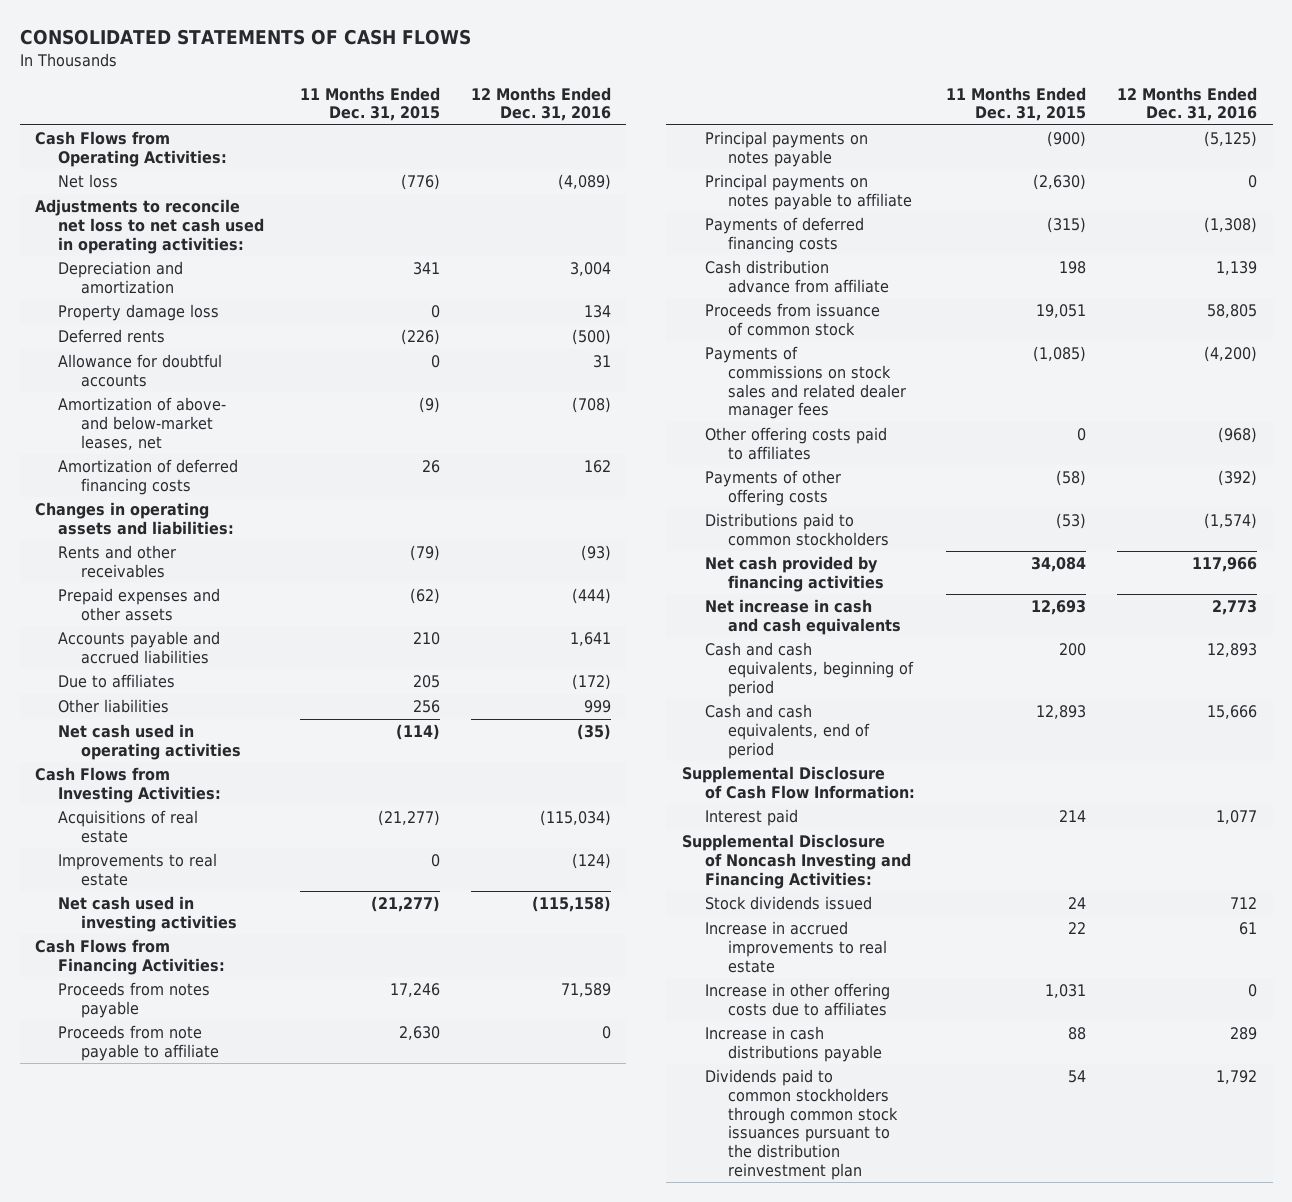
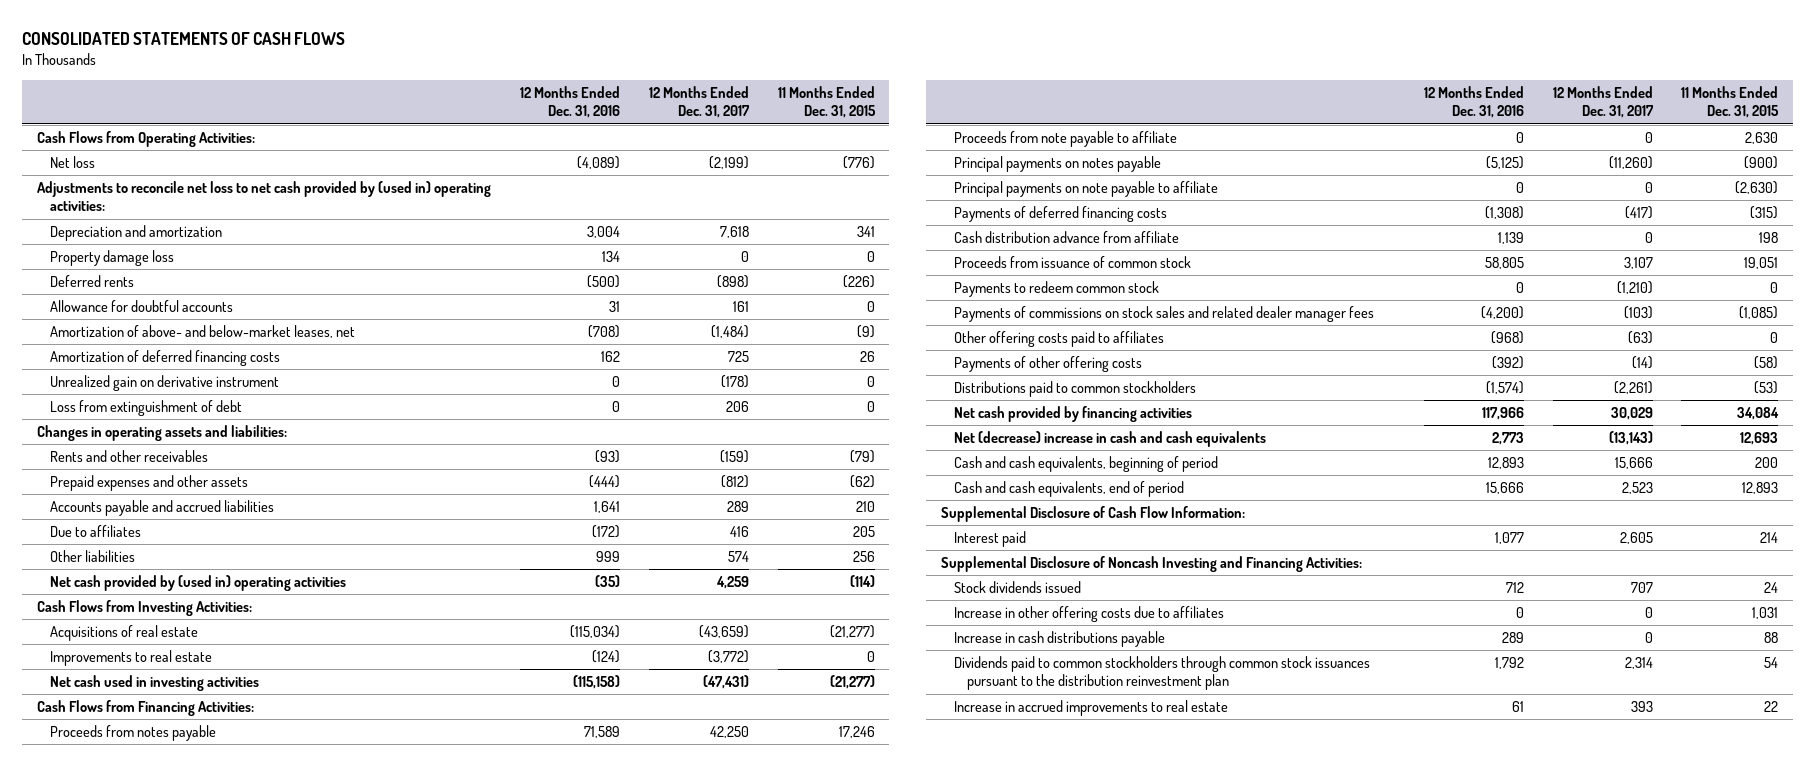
none -> [648,85,750,119] 12 Months Ended Dec. 31, 2017
[35,199,265,254] Adjustments to reconcile net loss to net cash used in operating activities: -> [36,181,491,212] Adjustments to reconcile net loss to net cash provided by (used in) operating activities:
none -> [50,375,280,392] Unrealized gain on derivative instrument
none -> [50,400,243,417] Loss from extinguishment of debt
[58,724,242,760] Net cash used in operating activities -> [50,575,347,592] Net cash provided by (used in) operating activities
[704,174,912,210] Principal payments on notes payable to affiliate -> [953,181,1218,198] Principal payments on note payable to affiliate
none -> [953,281,1159,298] Payments to redeem common stock
[704,599,901,635] Net increase in cash and cash equivalents -> [953,431,1266,448] Net (decrease) increase in cash and cash equivalents
[704,921,887,973] Increase in accrued improvements to real estate -> [953,700,1228,717] Increase in accrued improvements to real estate

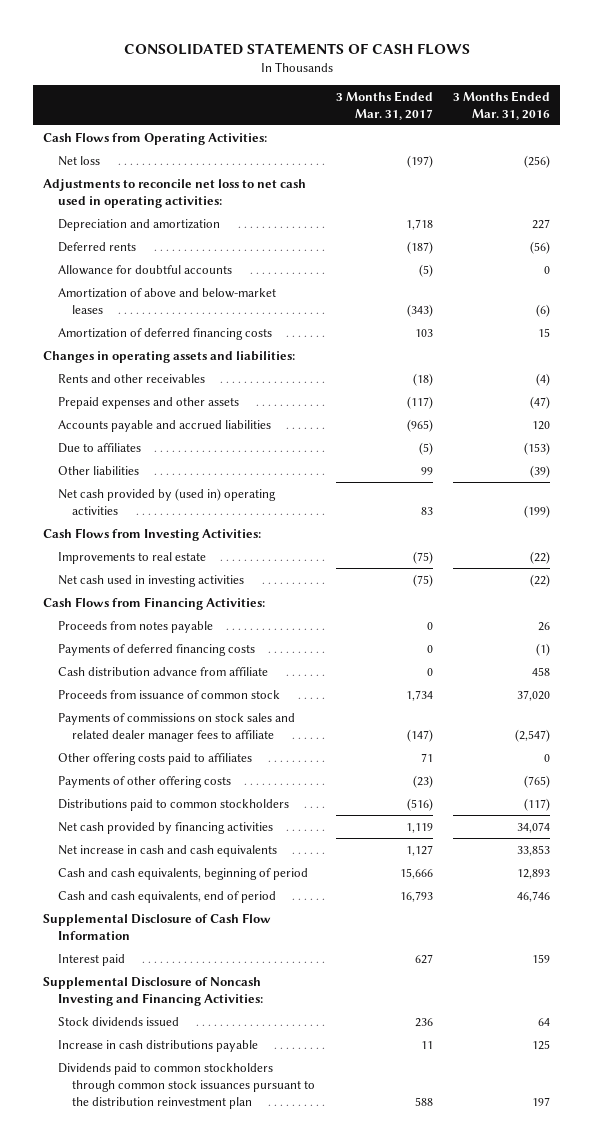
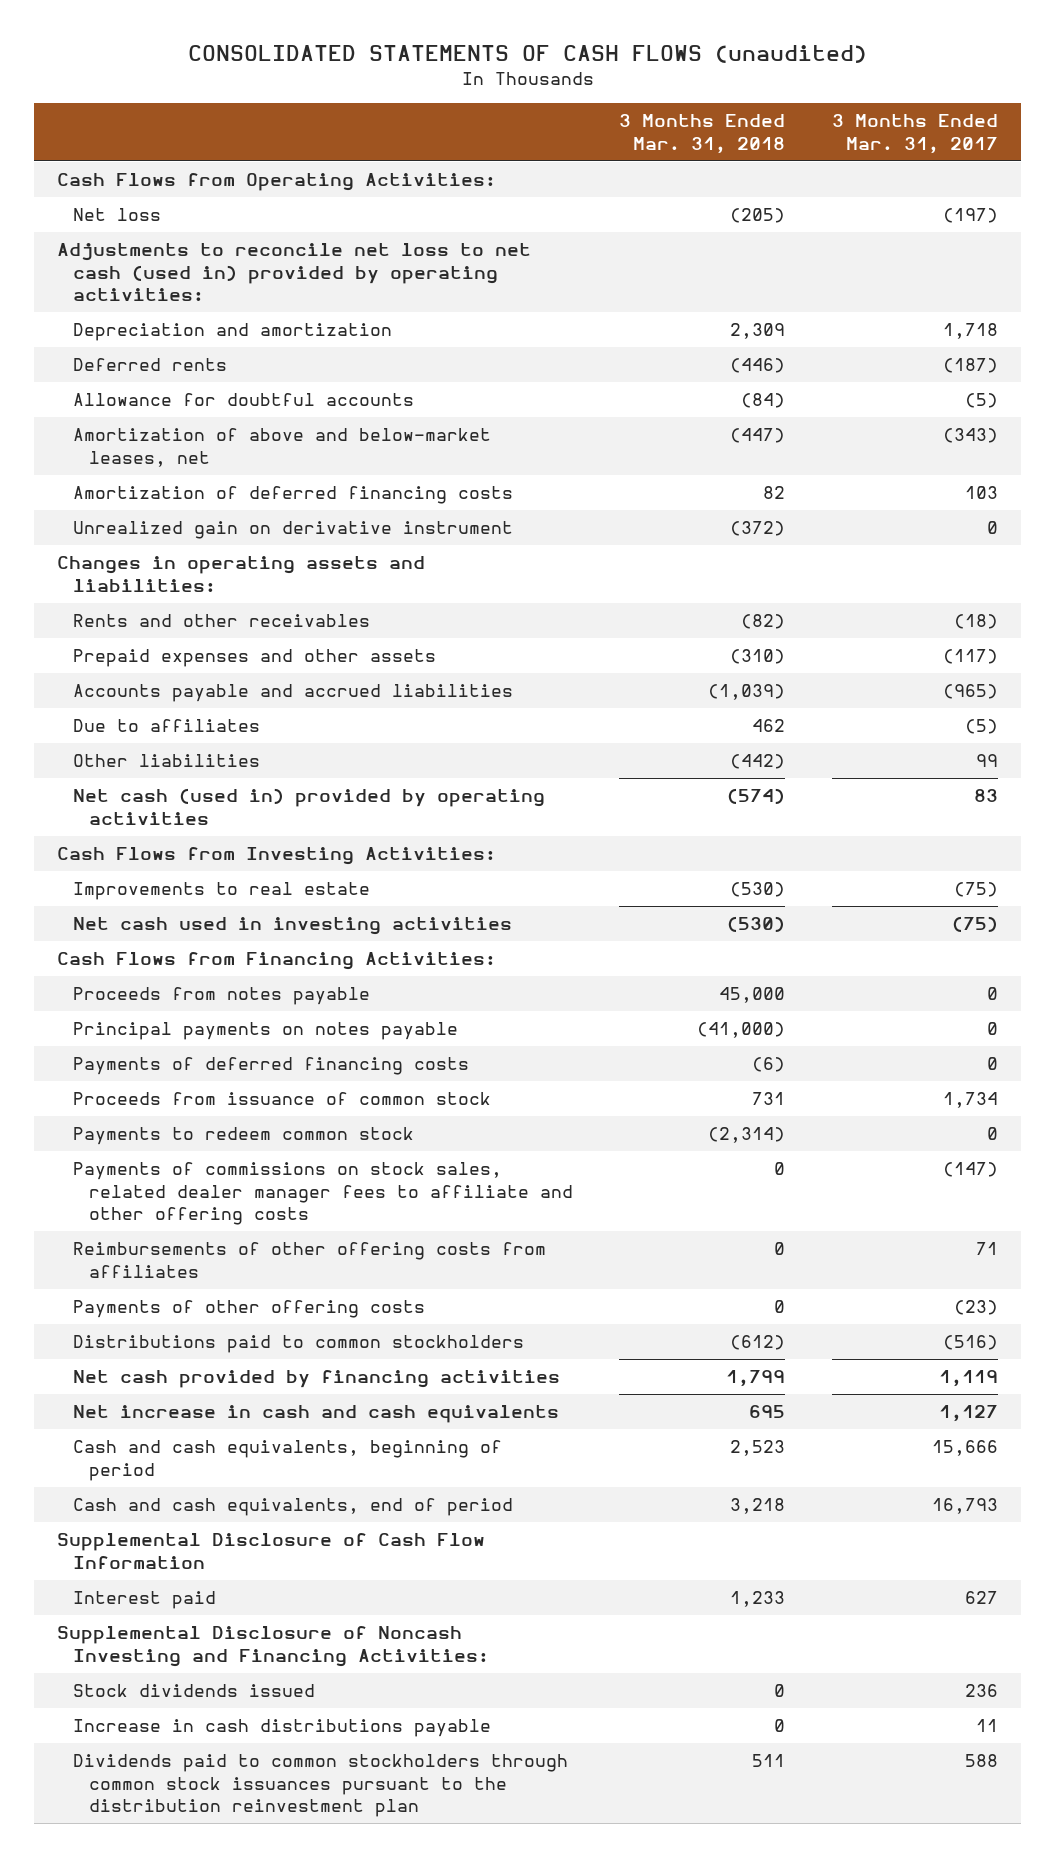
[123,42,470,55] CONSOLIDATED STATEMENTS OF CASH FLOWS -> [187,45,867,64] CONSOLIDATED STATEMENTS OF CASH FLOWS (unaudited)
[452,90,550,120] 3 Months Ended Mar. 31, 2016 -> none
none -> [619,114,786,154] 3 Months Ended Mar. 31, 2018
[43,178,307,208] Adjustments to reconcile net loss to net cash used in operating activities: -> [57,243,532,302] Adjustments to reconcile net loss to net cash (used in) provided by operating activities:
[57,287,276,314] Amortization of above and below-market leases -> [73,428,492,467] Amortization of above and below-market leases, net
none -> [73,521,514,540] Unrealized gain on derivative instrument
[57,487,276,515] Net cash provided by (used in) operating activities -> [73,788,546,825] Net cash (used in) provided by operating activities
none -> [73,1022,459,1041] Principal payments on notes payable
[57,666,268,676] Cash distribution advance from affiliate -> none
[57,752,252,765] Other offering costs paid to affiliates -> none
none -> [73,1127,415,1146] Payments to redeem common stock
[57,712,295,742] Payments of commissions on stock sales and related dealer manager fees to affiliate -> [73,1162,573,1226] Payments of commissions on stock sales, related dealer manager fees to affiliate and other offering costs
none -> [73,1242,547,1278] Reimbursements of other offering costs from affiliates

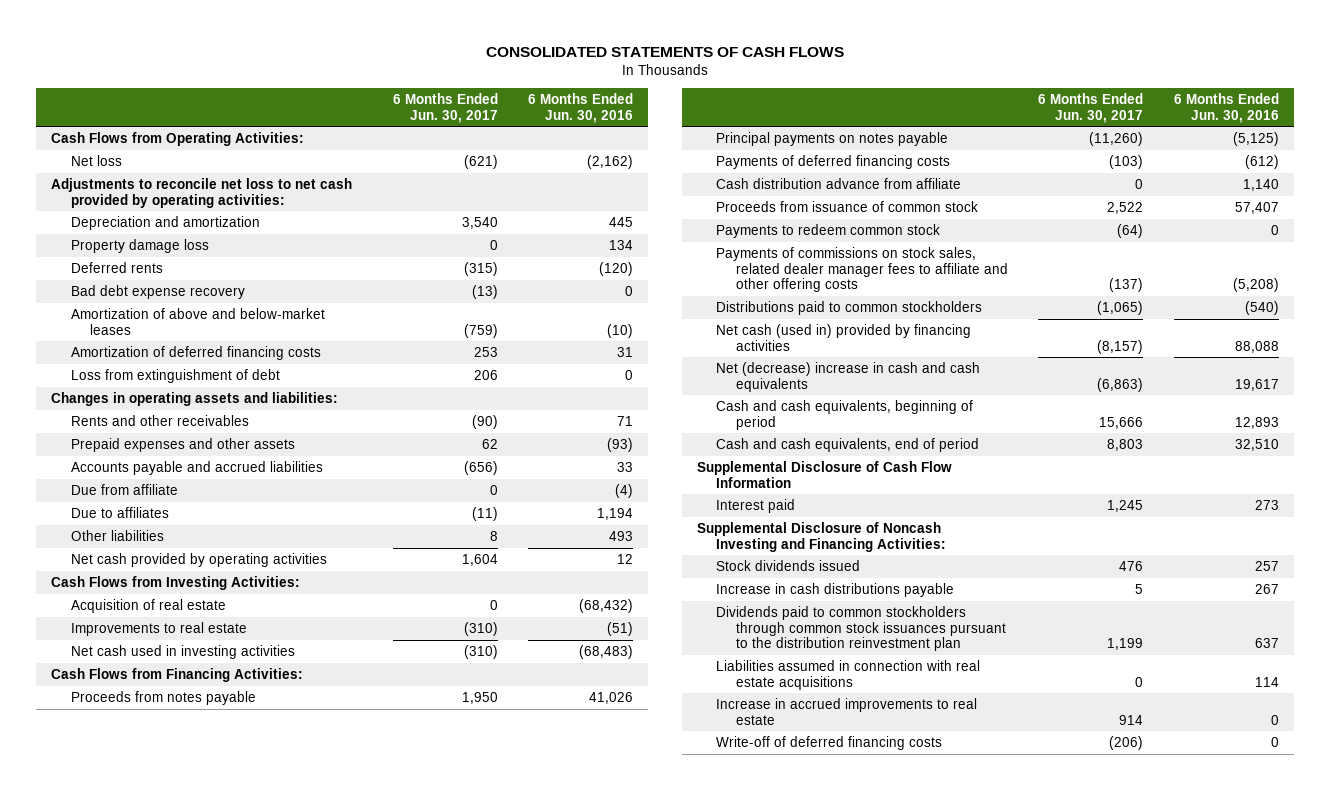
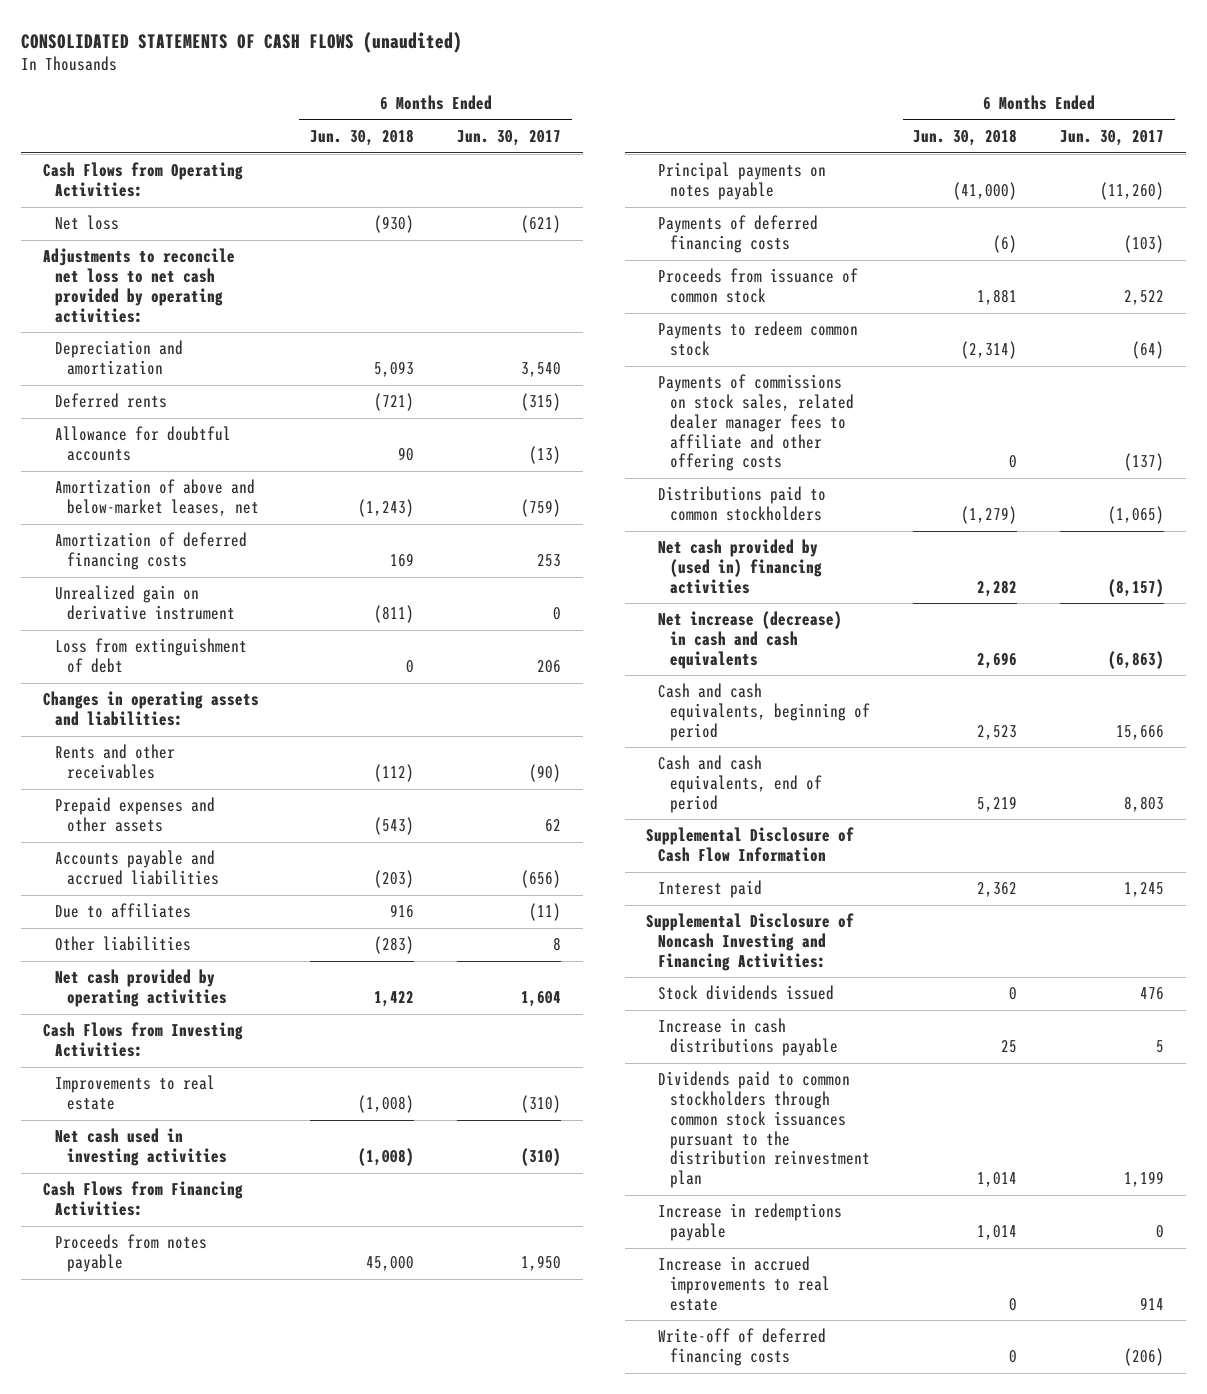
[485,46,844,57] CONSOLIDATED STATEMENTS OF CASH FLOWS -> [21,31,463,53] CONSOLIDATED STATEMENTS OF CASH FLOWS (unaudited)
[528,93,634,123] 6 Months Ended Jun. 30, 2016 -> none
none -> [310,129,415,147] Jun. 30, 2018
[70,238,209,253] Property damage loss -> none
[70,284,245,299] Bad debt expense recovery -> [55,426,232,462] Allowance for doubtful accounts
[70,307,325,335] Amortization of above and below-market leases -> [55,479,260,517] Amortization of above and below-market leases, net
none -> [55,585,236,621] Unrealized gain on derivative instrument
[70,483,178,495] Due from affiliate -> none
[70,598,226,613] Acquisition of real estate -> none
[716,177,962,189] Cash distribution advance from affiliate -> none
[716,323,972,351] Net cash (used in) provided by financing activities -> [658,539,823,594] Net cash provided by (used in) financing activities
[716,361,981,392] Net (decrease) increase in cash and cash equivalents -> [658,611,843,669] Net increase (decrease) in cash and cash equivalents
[716,659,981,690] Liabilities assumed in connection with real estate acquisitions -> none
none -> [658,1203,843,1242] Increase in redemptions payable

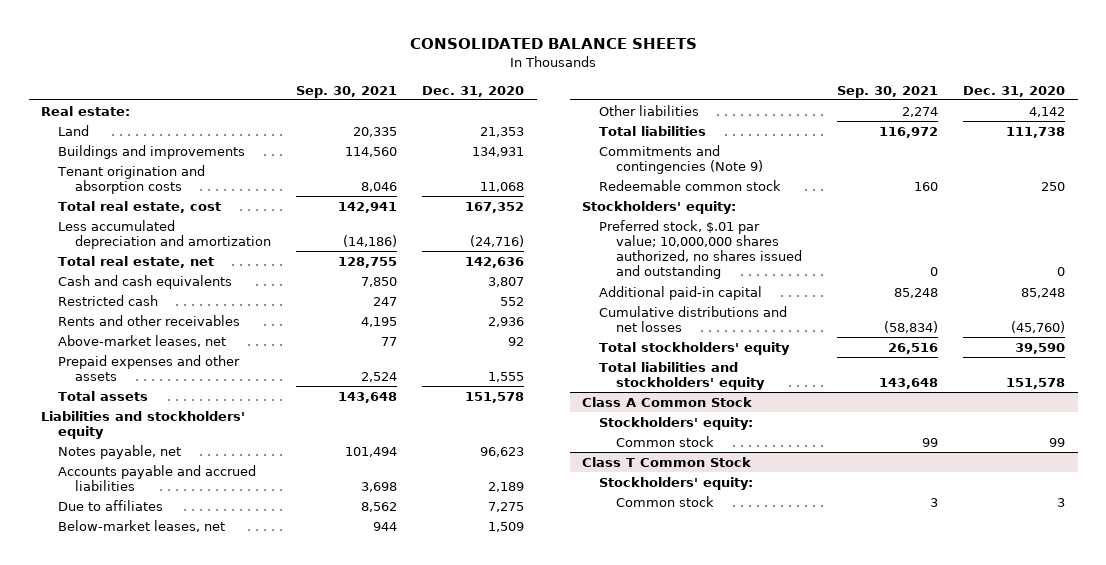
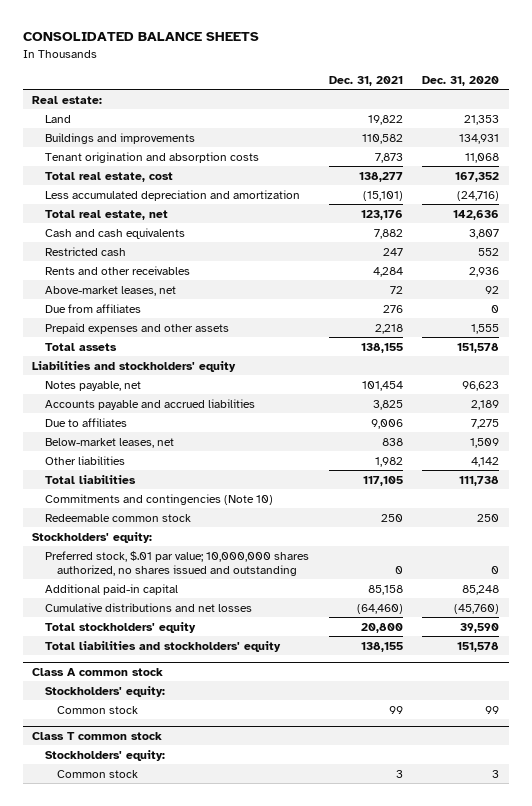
[295,85,397,98] Sep. 30, 2021 -> none
none -> [328,75,403,86] Dec. 31, 2021
none -> [44,303,141,313] Due from affiliates
[598,144,763,174] Commitments and contingencies (Note 9) -> [44,493,273,505] Commitments and contingencies (Note 10)
[582,396,753,407] Class A Common Stock -> [32,667,164,676] Class A common stock
[582,456,752,467] Class T Common Stock -> [32,731,163,740] Class T common stock

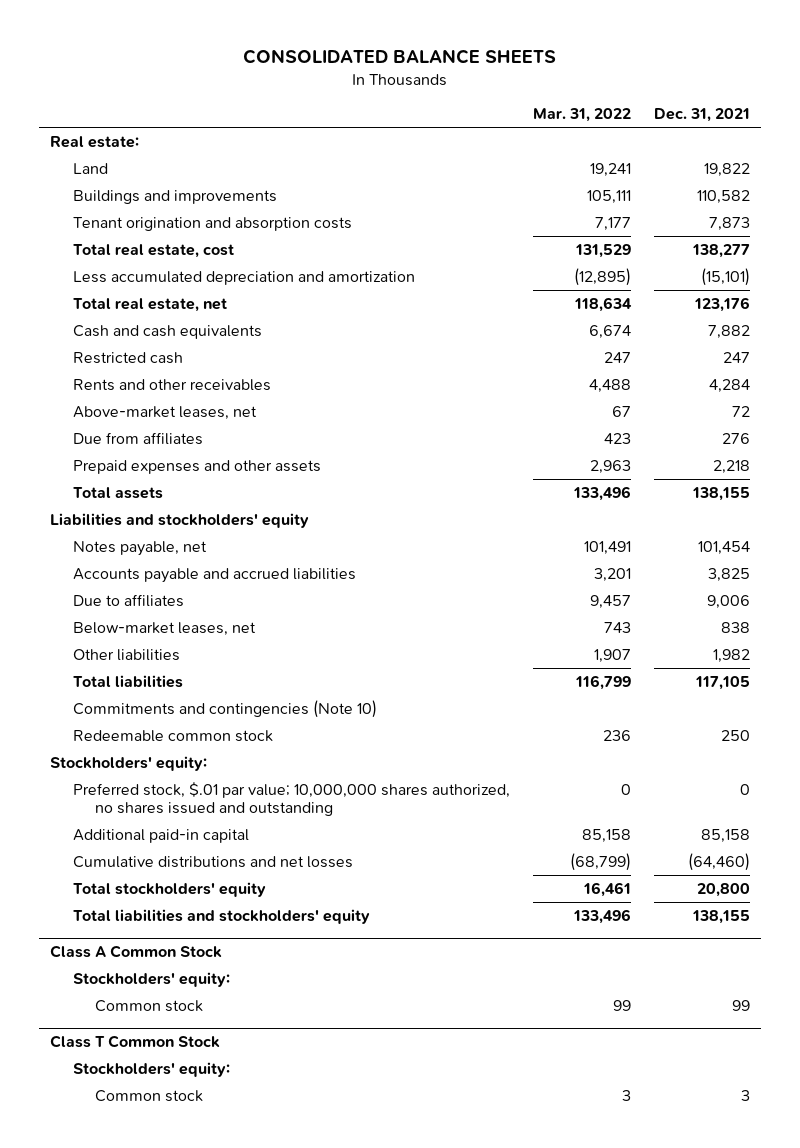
[422,75,500,86] Dec. 31, 2020 -> none
none -> [532,108,631,123] Mar. 31, 2022
[32,667,164,676] Class A common stock -> [50,945,223,959] Class A Common Stock
[32,731,163,740] Class T common stock -> [50,1035,221,1049] Class T Common Stock

